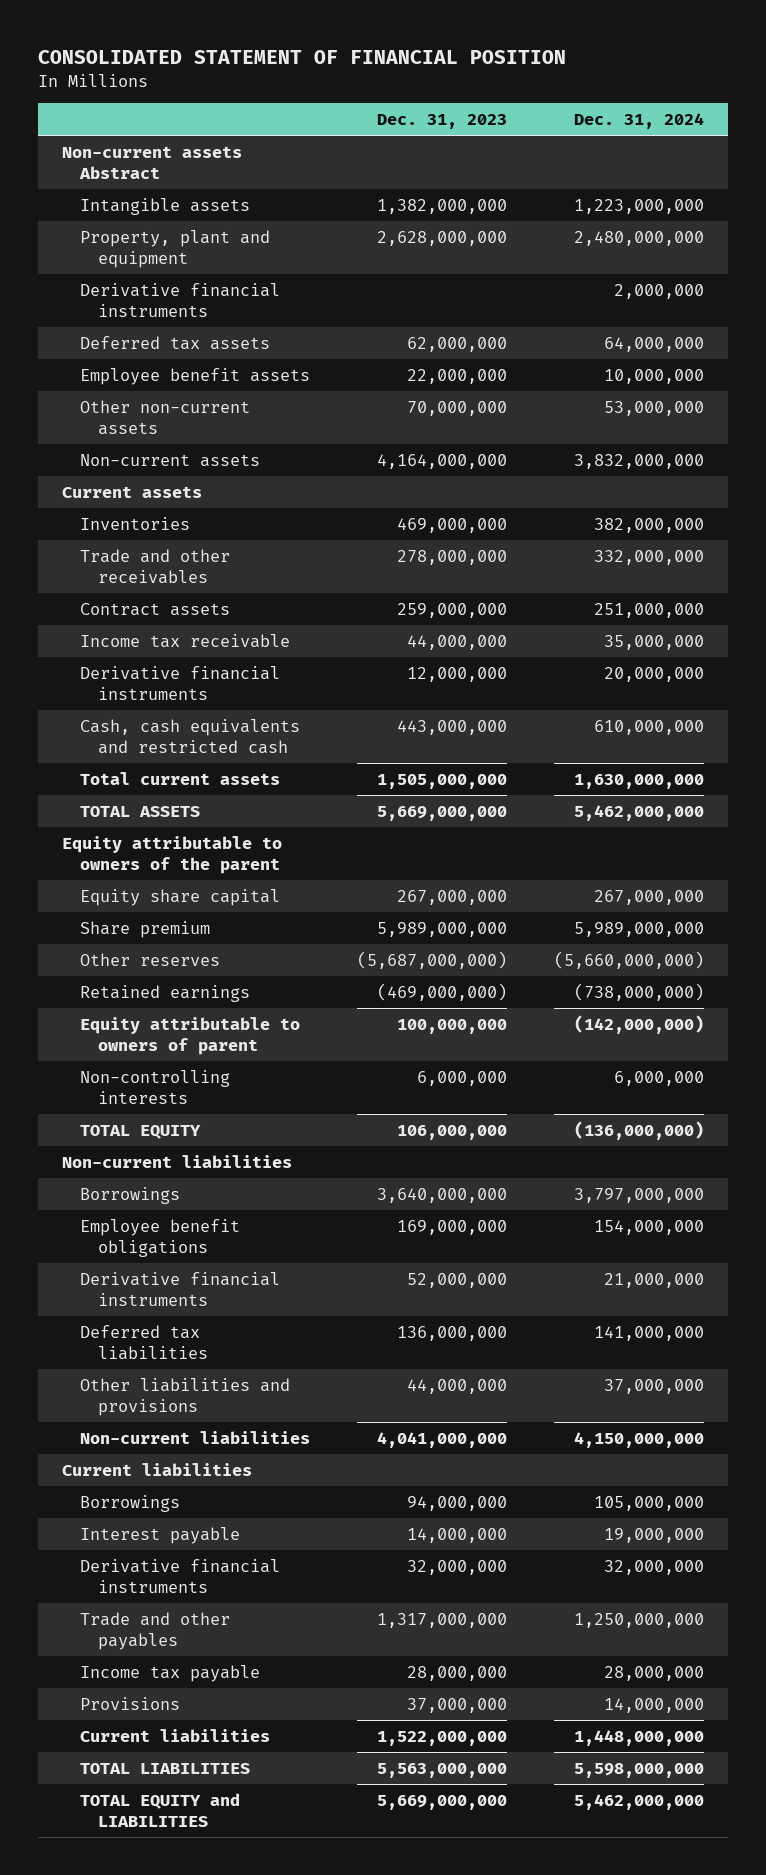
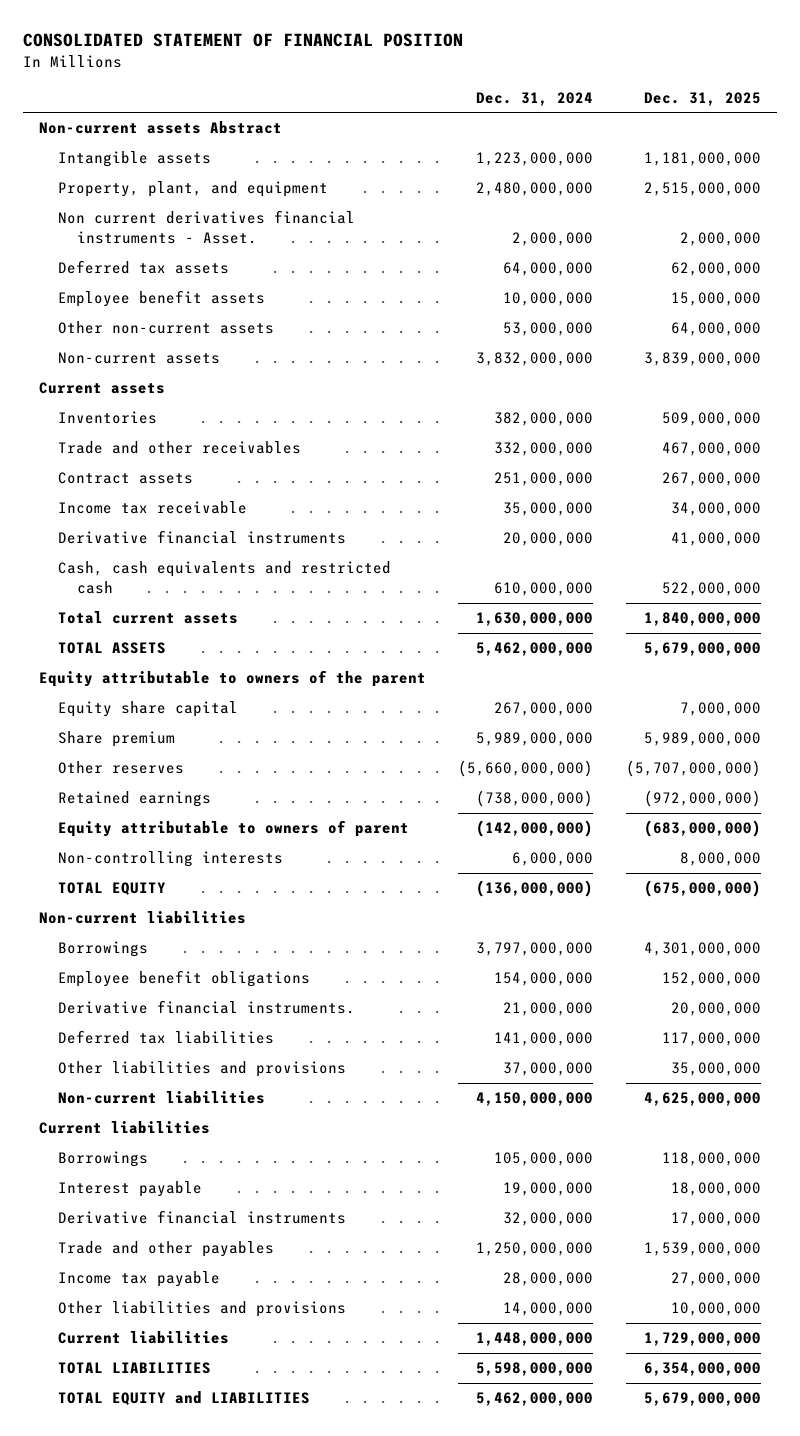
[377,114,508,130] Dec. 31, 2023 -> none
none -> [643,91,761,106] Dec. 31, 2025
[79,229,270,269] Property, plant and equipment -> [57,181,328,198] Property, plant, and equipment
[79,282,280,318] Derivative financial instruments -> [57,210,355,245] Non current derivatives financial instruments - Asset.
[79,1271,280,1307] Derivative financial instruments -> [57,1000,355,1015] Derivative financial instruments.
[79,1696,180,1710] Provisions -> none
none -> [57,1301,346,1318] Other liabilities and provisions

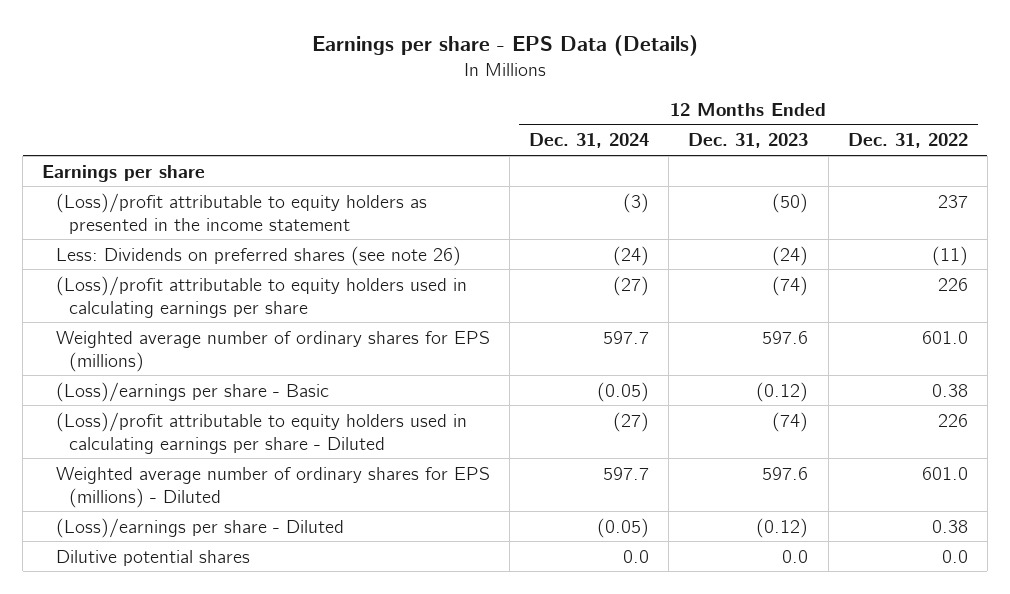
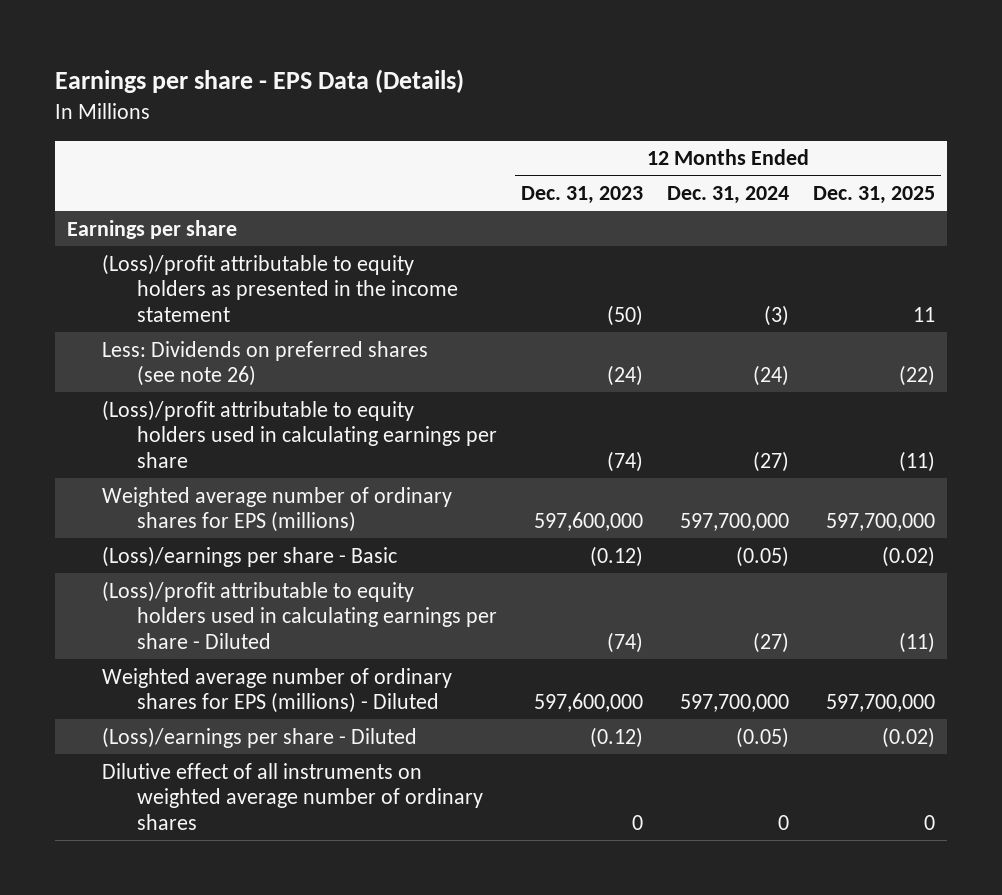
[847,133,968,149] Dec. 31, 2022 -> none
none -> [813,185,936,204] Dec. 31, 2025
[603,330,650,344] 597.7 -> [680,513,790,532] 597,700,000
[762,330,809,344] 597.6 -> [533,512,643,532] 597,600,000
[603,466,650,480] 597.7 -> [680,694,790,713] 597,700,000
[762,466,809,480] 597.6 -> [533,693,643,713] 597,600,000
[55,549,250,566] Dilutive potential shares -> none
none -> [101,762,483,830] Dilutive effect of all instruments on weighted average number of ordinary shares

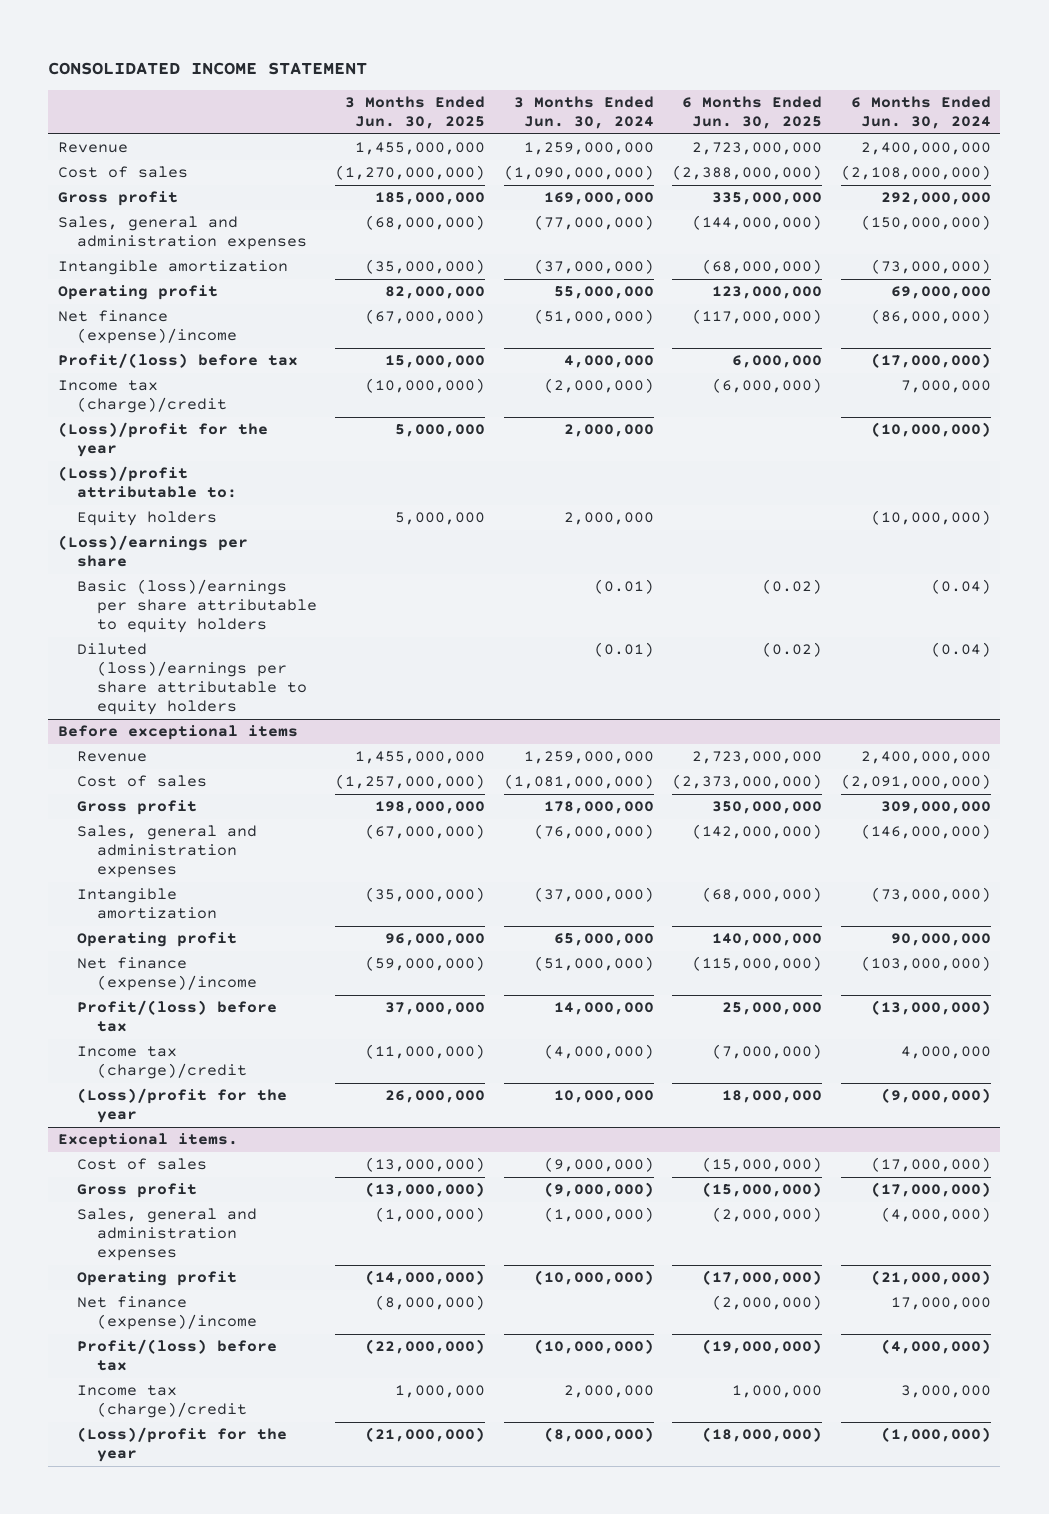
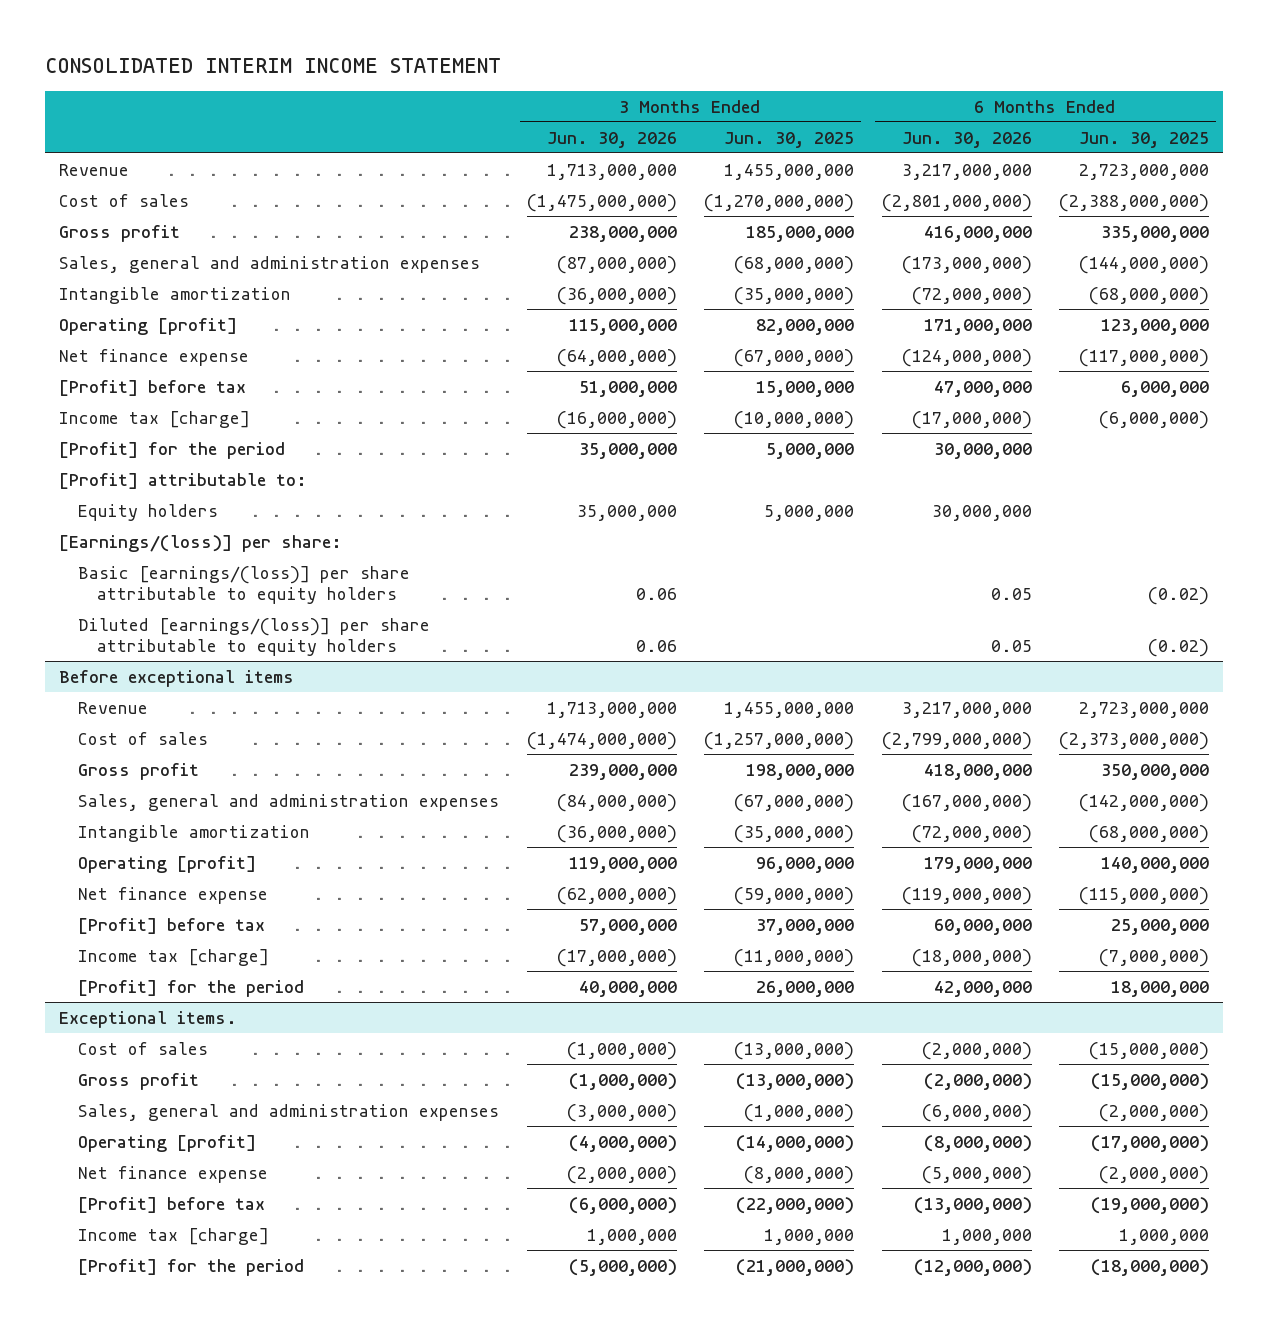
[48,61,368,75] CONSOLIDATED INCOME STATEMENT -> [45,58,502,74] CONSOLIDATED INTERIM INCOME STATEMENT
[513,96,654,130] 3 Months Ended Jun. 30, 2024 -> none
[851,96,992,130] 6 Months Ended Jun. 30, 2024 -> none
none -> [546,131,677,148] Jun. 30, 2026
none -> [901,131,1032,148] Jun. 30, 2026
[57,285,218,301] Operating profit -> [58,317,237,335] Operating [profit]
[57,310,238,345] Net finance (expense)/income -> [58,348,249,366] Net finance expense
[57,353,298,369] Profit/(loss) before tax -> [58,379,246,396] [Profit] before tax
[57,380,228,414] Income tax (charge)/credit -> [58,410,250,428] Income tax [charge]
[57,422,268,458] (Loss)/profit for the year -> [58,441,285,459] [Profit] for the period
[57,466,238,499] (Loss)/profit attributable to: -> [58,472,307,489] [Profit] attributable to:
[57,535,248,568] (Loss)/earnings per share -> [58,534,342,552] [Earnings/(loss)] per share:
[77,579,317,634] Basic (loss)/earnings per share attributable to equity holders -> [78,565,411,604] Basic [earnings/(loss)] per share attributable to equity holders
[77,643,307,716] Diluted (loss)/earnings per share attributable to equity holders -> [78,617,431,656] Diluted [earnings/(loss)] per share attributable to equity holders
[77,932,238,948] Operating profit -> [78,855,257,873] Operating [profit]
[77,957,257,992] Net finance (expense)/income -> [78,886,269,904] Net finance expense
[77,1000,278,1033] Profit/(loss) before tax -> [78,917,266,934] [Profit] before tax
[77,1046,247,1080] Income tax (charge)/credit -> [78,948,270,966] Income tax [charge]
[77,1088,288,1124] (Loss)/profit for the year -> [78,979,305,997] [Profit] for the period
[77,1271,238,1287] Operating profit -> [78,1134,257,1152] Operating [profit]
[77,1296,257,1331] Net finance (expense)/income -> [78,1165,269,1183] Net finance expense
[77,1339,278,1372] Profit/(loss) before tax -> [78,1196,266,1213] [Profit] before tax
[77,1385,247,1419] Income tax (charge)/credit -> [78,1227,270,1245] Income tax [charge]
[77,1427,288,1463] (Loss)/profit for the year -> [78,1258,305,1276] [Profit] for the period

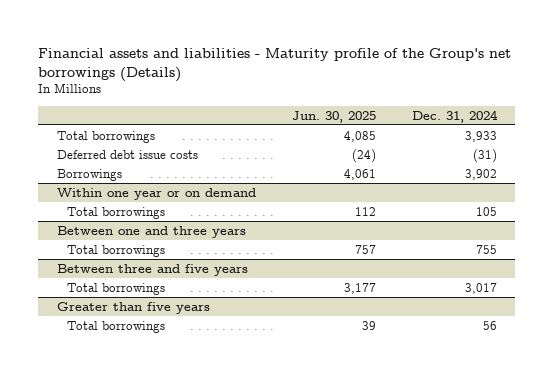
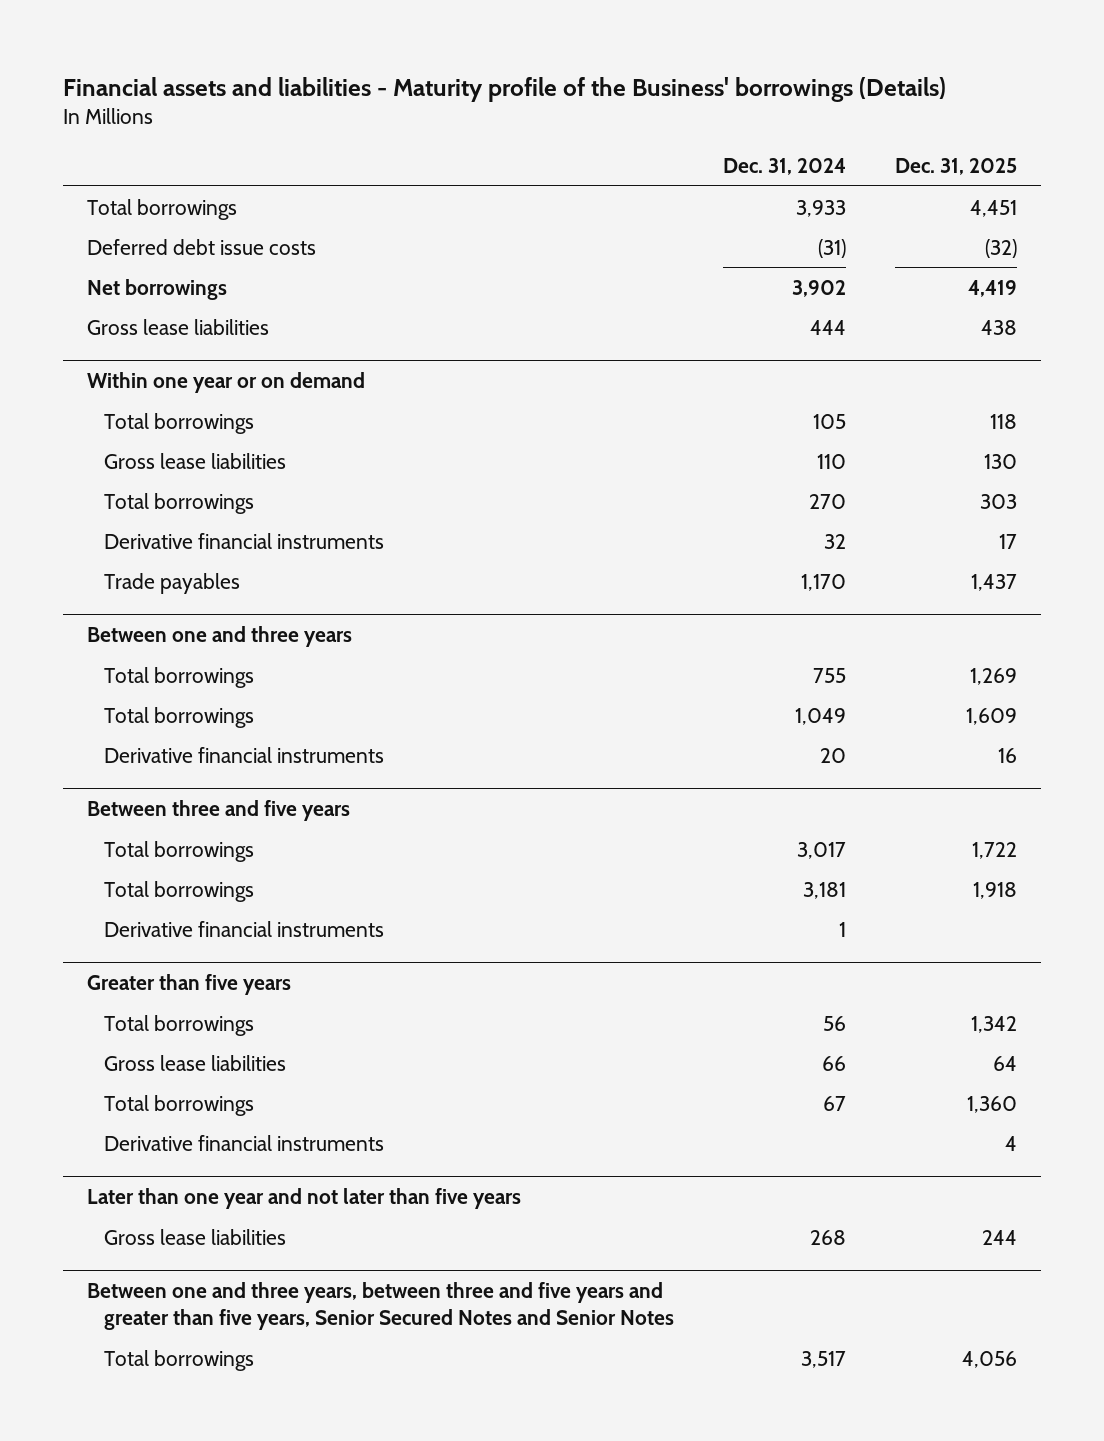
[38,47,512,82] Financial assets and liabilities - Maturity profile of the Group's net borrowings (Details) -> [62,76,946,102] Financial assets and liabilities - Maturity profile of the Business' borrowings (Details)
[291,110,376,123] Jun. 30, 2025 -> none
none -> [894,158,1017,176] Dec. 31, 2025
[56,168,122,181] Borrowings -> [87,278,228,300] Net borrowings
none -> [87,318,270,335] Gross lease liabilities
none -> [104,452,287,469] Gross lease liabilities
none -> [104,492,255,514] Total borrowings
none -> [104,532,385,549] Derivative financial instruments
none -> [104,572,241,594] Trade payables
none -> [104,706,255,728] Total borrowings
none -> [104,746,385,763] Derivative financial instruments
none -> [104,880,255,902] Total borrowings
none -> [104,920,385,937] Derivative financial instruments
none -> [104,1054,287,1071] Gross lease liabilities
none -> [104,1094,255,1116] Total borrowings
none -> [104,1134,385,1151] Derivative financial instruments
none -> [87,1188,522,1210] Later than one year and not later than five years
none -> [104,1228,287,1245] Gross lease liabilities
none -> [87,1282,675,1330] Between one and three years, between three and five years and greater than five years, Senior Secured Notes and Senior Notes
none -> [104,1349,255,1371] Total borrowings

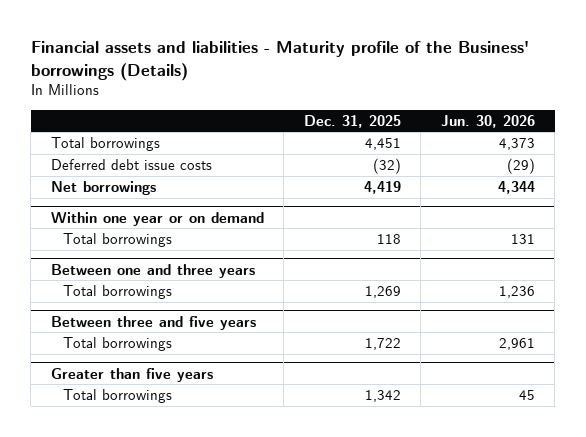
[723,158,847,176] Dec. 31, 2024 -> none
none -> [440,114,535,128] Jun. 30, 2026
[87,318,270,335] Gross lease liabilities -> none
[104,452,287,469] Gross lease liabilities -> none
[104,492,255,514] Total borrowings -> none
[104,532,385,549] Derivative financial instruments -> none
[104,572,241,594] Trade payables -> none
[104,706,255,728] Total borrowings -> none
[104,746,385,763] Derivative financial instruments -> none
[104,880,255,902] Total borrowings -> none
[104,920,385,937] Derivative financial instruments -> none
[104,1054,287,1071] Gross lease liabilities -> none
[104,1094,255,1116] Total borrowings -> none
[104,1134,385,1151] Derivative financial instruments -> none
[87,1188,522,1210] Later than one year and not later than five years -> none
[104,1228,287,1245] Gross lease liabilities -> none
[87,1282,675,1330] Between one and three years, between three and five years and greater than five years, Senior Secured Notes and Senior Notes -> none
[104,1349,255,1371] Total borrowings -> none

